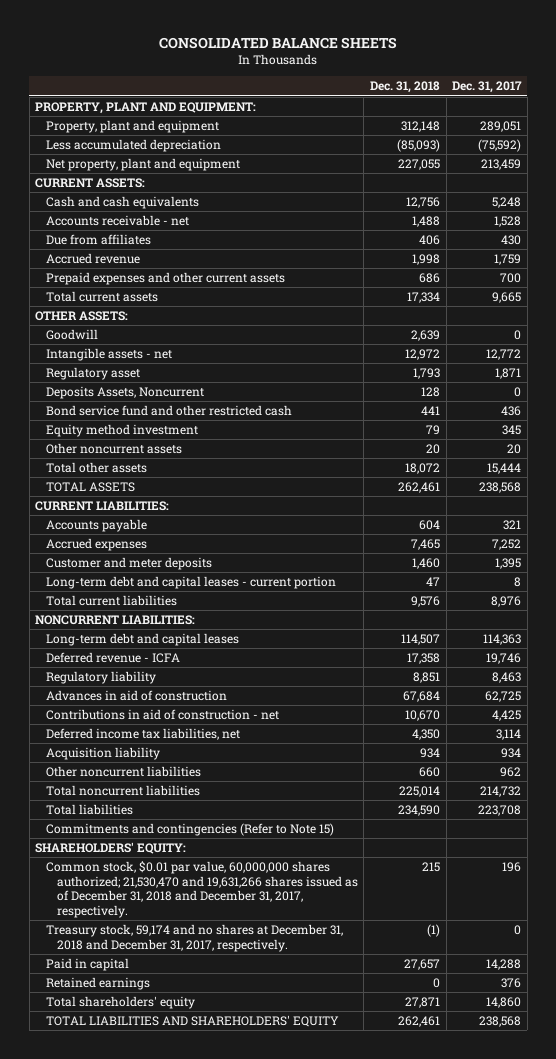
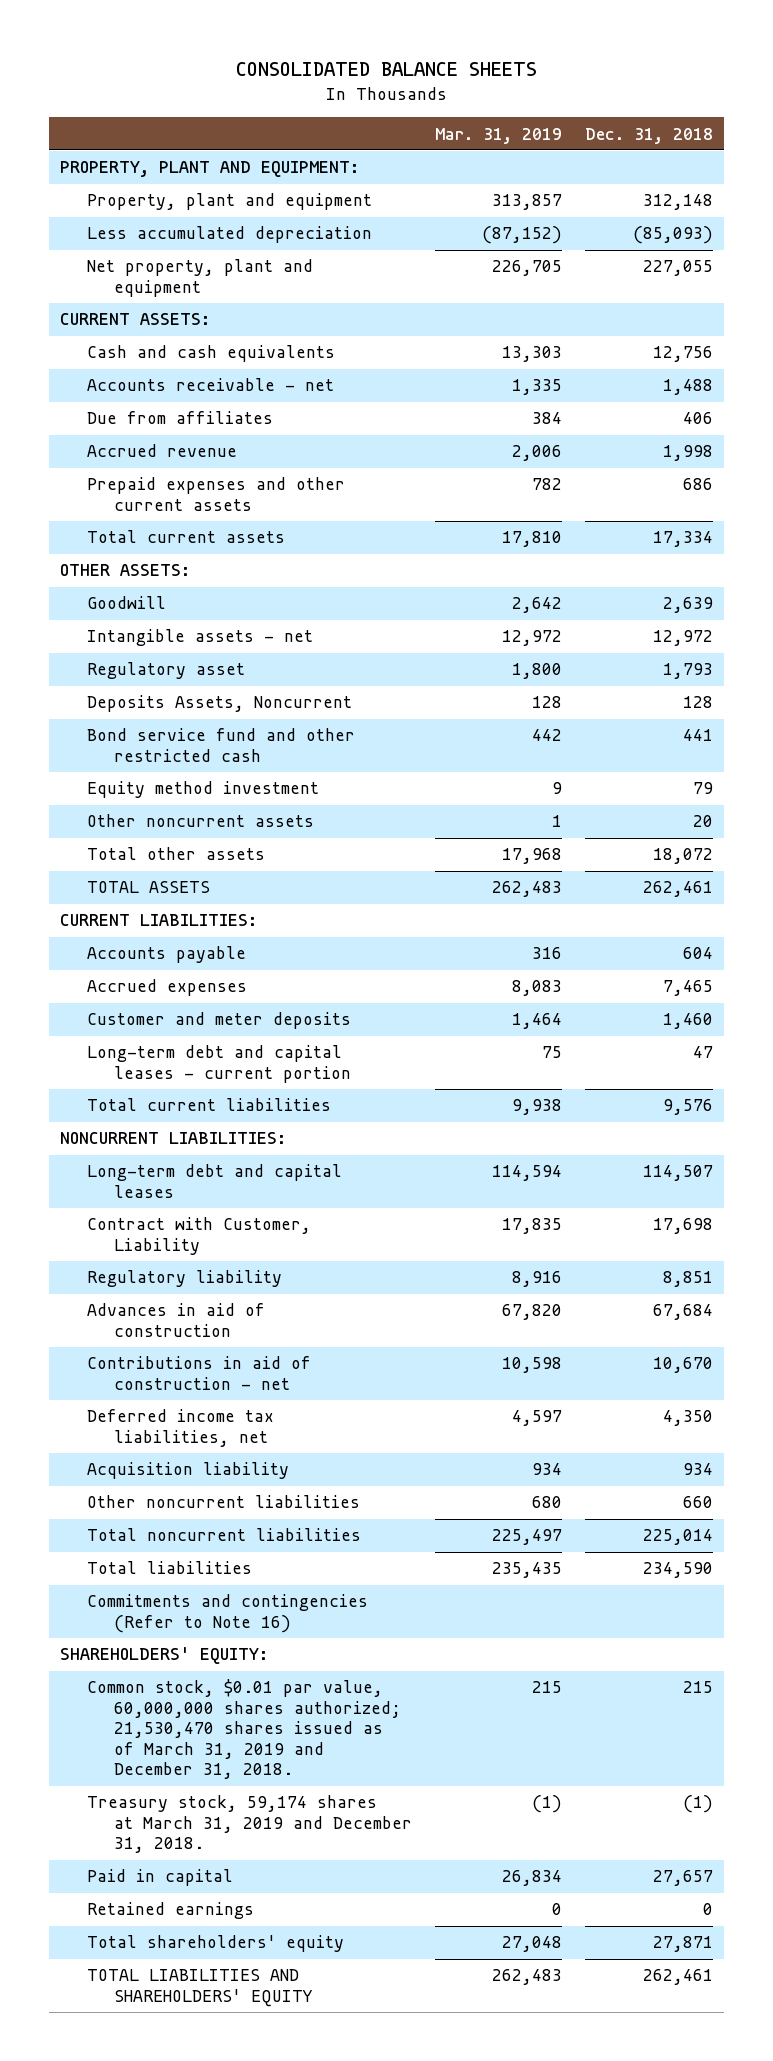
[452,81,523,94] Dec. 31, 2017 -> none
none -> [434,127,562,144] Mar. 31, 2019
[45,652,180,664] Deferred revenue - ICFA -> none
none -> [87,1217,312,1255] Contract with Customer, Liability
[45,823,334,837] Commitments and contingencies (Refer to Note 15) -> [87,1594,369,1633] Commitments and contingencies (Refer to Note 16)
[45,861,358,918] Common stock, $0.01 par value, 60,000,000 shares authorized; 21,530,470 and 19,631,266 shares issued as of December 31, 2018 and December 31, 2017, respectively. -> [87,1679,402,1780] Common stock, $0.01 par value, 60,000,000 shares authorized; 21,530,470 shares issued as of March 31, 2019 and December 31, 2018.
[45,924,343,952] Treasury stock, 59,174 and no shares at December 31, 2018 and December 31, 2017, respectively. -> [87,1795,413,1854] Treasury stock, 59,174 shares at March 31, 2019 and December 31, 2018.

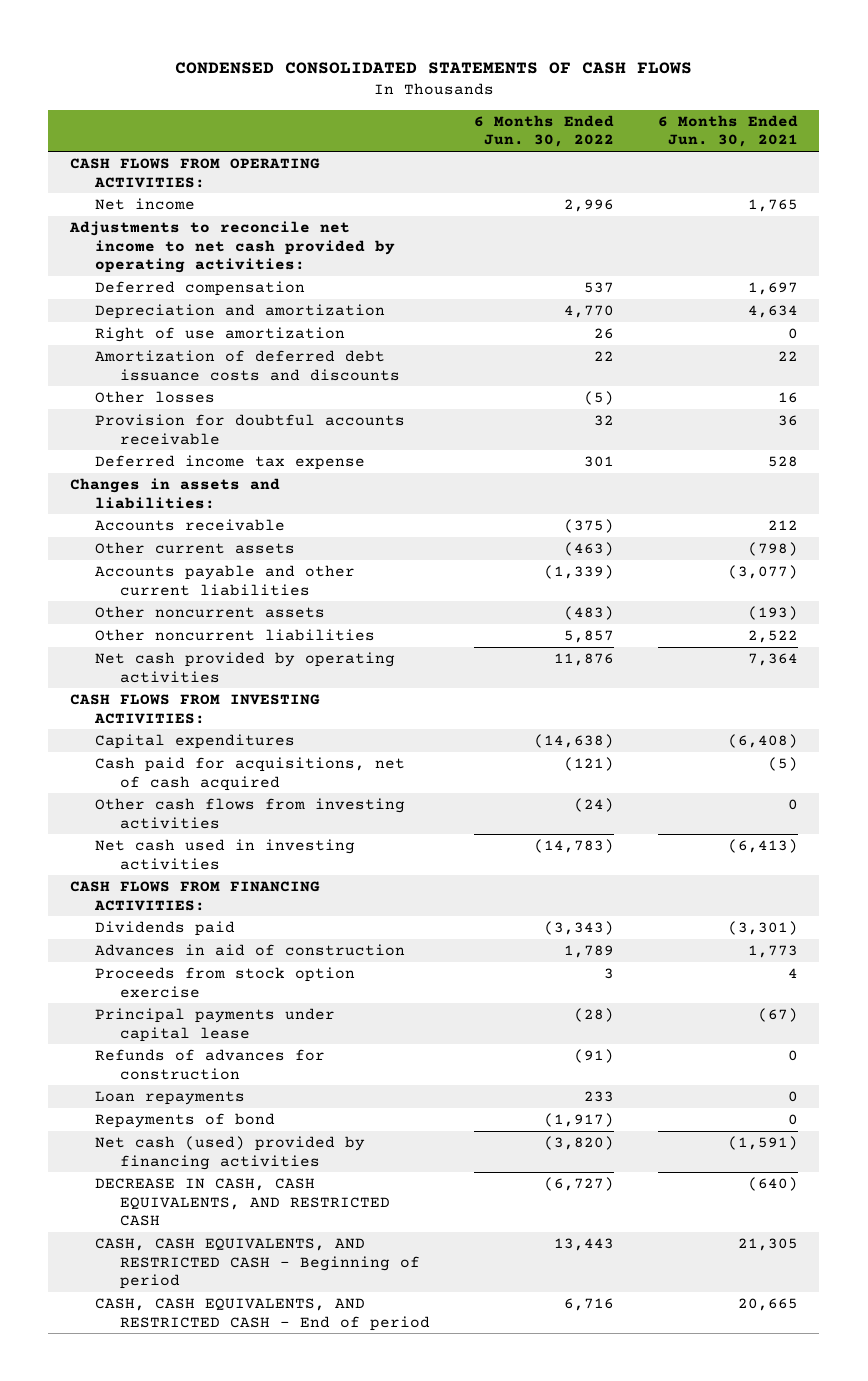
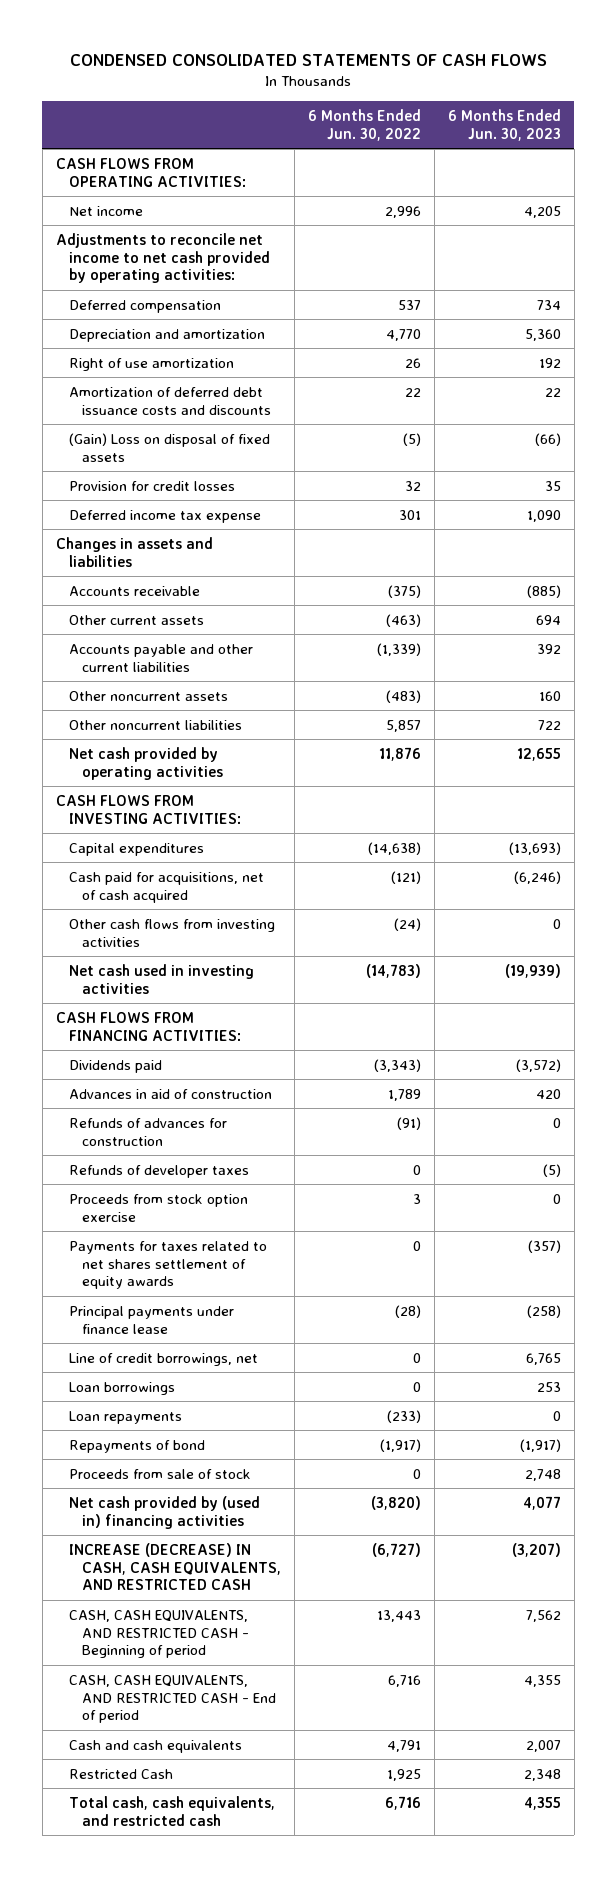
[657,114,798,148] 6 Months Ended Jun. 30, 2021 -> none
none -> [447,108,561,141] 6 Months Ended Jun. 30, 2023
[94,390,215,403] Other losses -> [69,432,271,462] (Gain) Loss on disposal of fixed assets
[94,413,405,445] Provision for doubtful accounts receivable -> [69,480,236,491] Provision for credit losses
[70,477,281,509] Changes in assets and liabilities: -> [55,536,213,567] Changes in assets and liabilities
[94,1007,335,1042] Principal payments under capital lease -> none
none -> [69,1164,250,1178] Refunds of developer taxes
[94,966,355,998] Proceeds from stock option exercise -> [69,1193,249,1222] Proceeds from stock option exercise
none -> [69,1240,268,1290] Payments for taxes related to net shares settlement of equity awards
none -> [69,1305,235,1334] Principal payments under finance lease
none -> [69,1352,259,1366] Line of credit borrowings, net
none -> [69,1381,176,1395] Loan borrowings
[583,1090,614,1102] 233 -> [387,1409,422,1423] (233)
none -> [69,1468,252,1479] Proceeds from sale of stock
[94,1135,365,1170] Net cash (used) provided by financing activities -> [69,1495,261,1529] Net cash provided by (used in) financing activities
[94,1177,390,1227] DECREASE IN CASH, CASH EQUIVALENTS, AND RESTRICTED CASH -> [69,1542,282,1591] INCREASE (DECREASE) IN CASH, CASH EQUIVALENTS, AND RESTRICTED CASH
none -> [69,1739,243,1753] Cash and cash equivalents
none -> [69,1768,174,1779] Restricted Cash
none -> [69,1795,276,1826] Total cash, cash equivalents, and restricted cash

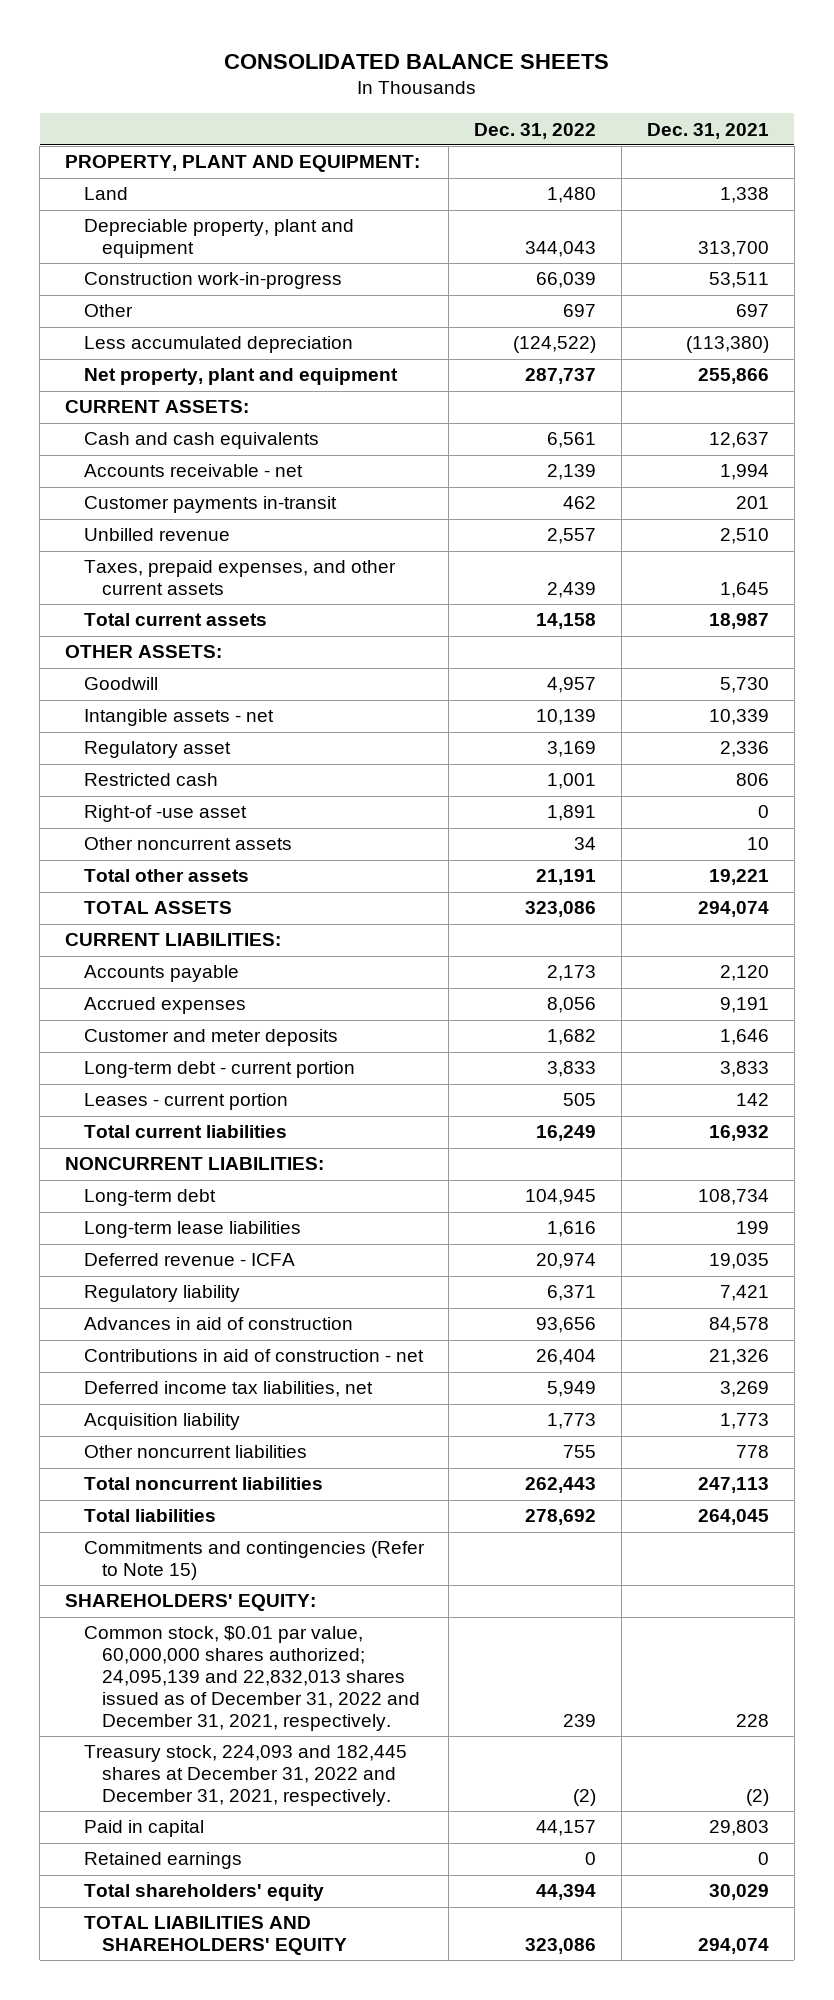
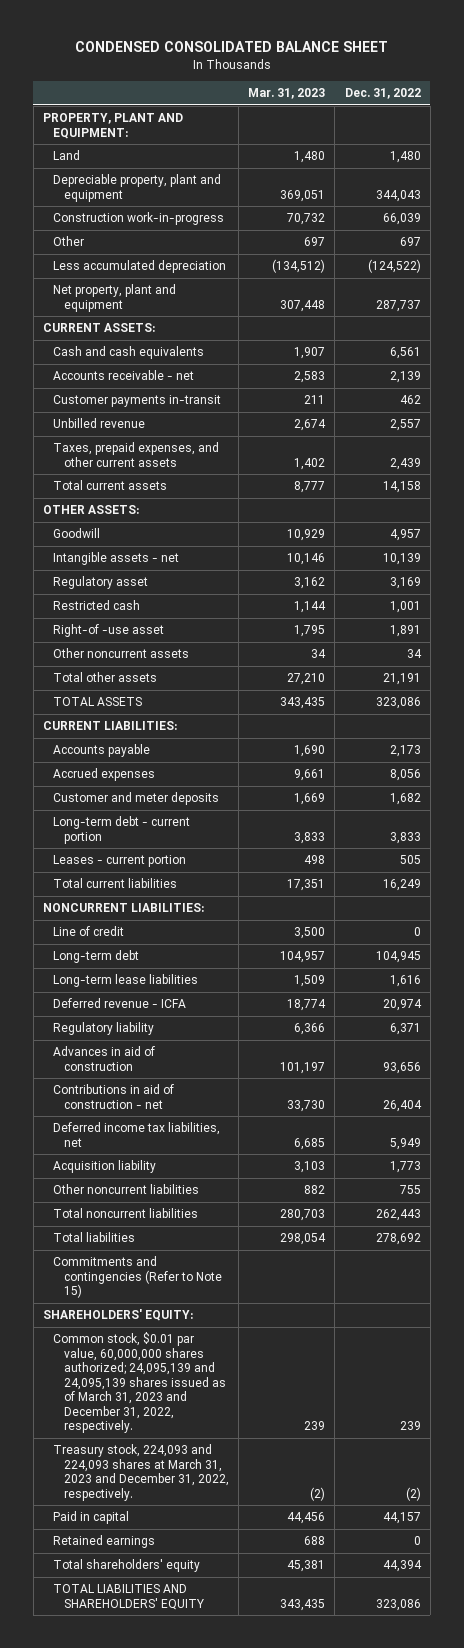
[223,53,609,69] CONSOLIDATED BALANCE SHEETS -> [74,41,388,53] CONDENSED CONSOLIDATED BALANCE SHEET
[646,122,769,139] Dec. 31, 2021 -> none
none -> [248,88,326,100] Mar. 31, 2023
none -> [53,926,125,937] Line of credit
[83,1626,421,1731] Common stock, $0.01 par value, 60,000,000 shares authorized; 24,095,139 and 22,832,013 shares issued as of December 31, 2022 and December 31, 2021, respectively. -> [53,1332,226,1434] Common stock, $0.01 par value, 60,000,000 shares authorized; 24,095,139 and 24,095,139 shares issued as of March 31, 2023 and December 31, 2022, respectively.
[83,1745,407,1807] Treasury stock, 224,093 and 182,445 shares at December 31, 2022 and December 31, 2021, respectively. -> [53,1444,229,1501] Treasury stock, 224,093 and 224,093 shares at March 31, 2023 and December 31, 2022, respectively.

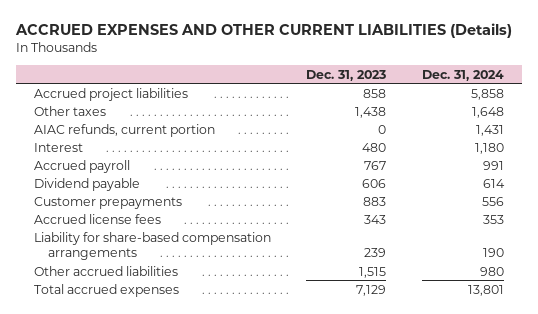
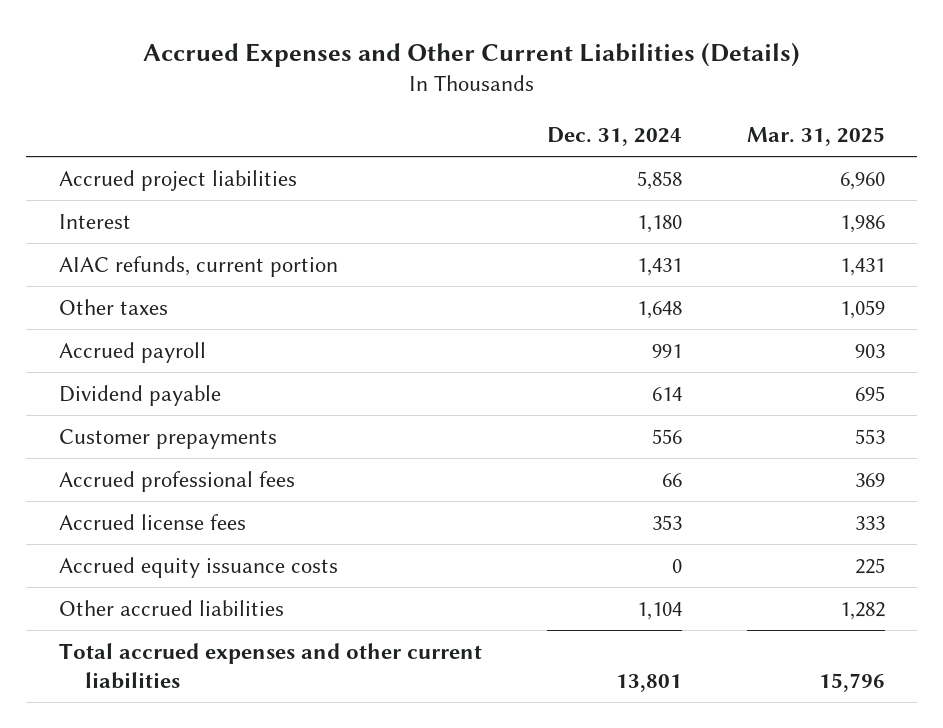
[14,23,512,39] ACCRUED EXPENSES AND OTHER CURRENT LIABILITIES (Details) -> [142,41,800,67] Accrued Expenses and Other Current Liabilities (Details)
[306,69,387,81] Dec. 31, 2023 -> none
none -> [746,127,885,147] Mar. 31, 2025
[33,123,215,137] AIAC refunds, current portion -> [58,255,338,277] AIAC refunds, current portion
[33,105,106,116] Other taxes -> [58,298,168,315] Other taxes
none -> [58,470,295,492] Accrued professional fees
[33,231,271,260] Liability for share-based compensation arrangements -> none
none -> [58,556,338,578] Accrued equity issuance costs
[480,266,505,276] 980 -> [636,601,682,620] 1,104
[33,283,179,297] Total accrued expenses -> [58,642,482,689] Total accrued expenses and other current liabilities

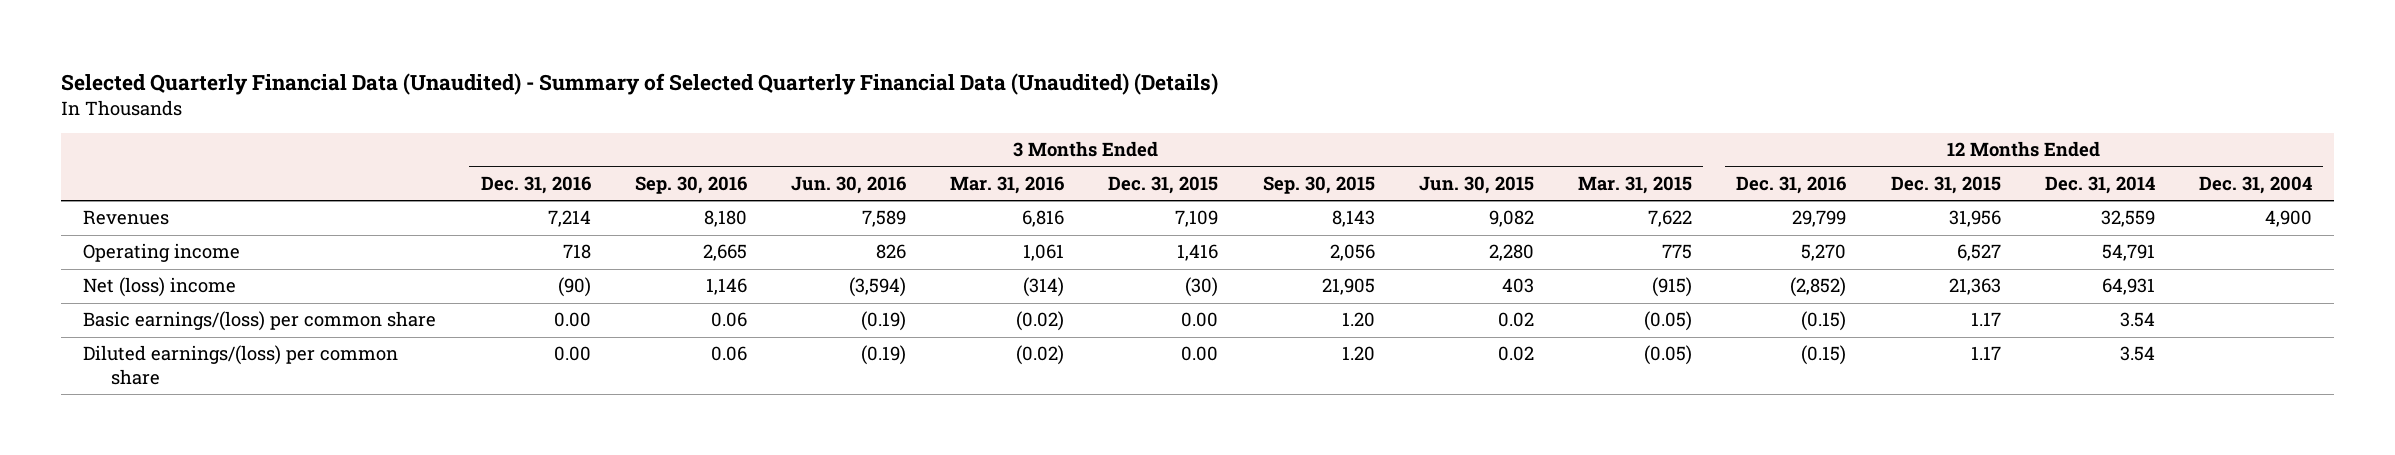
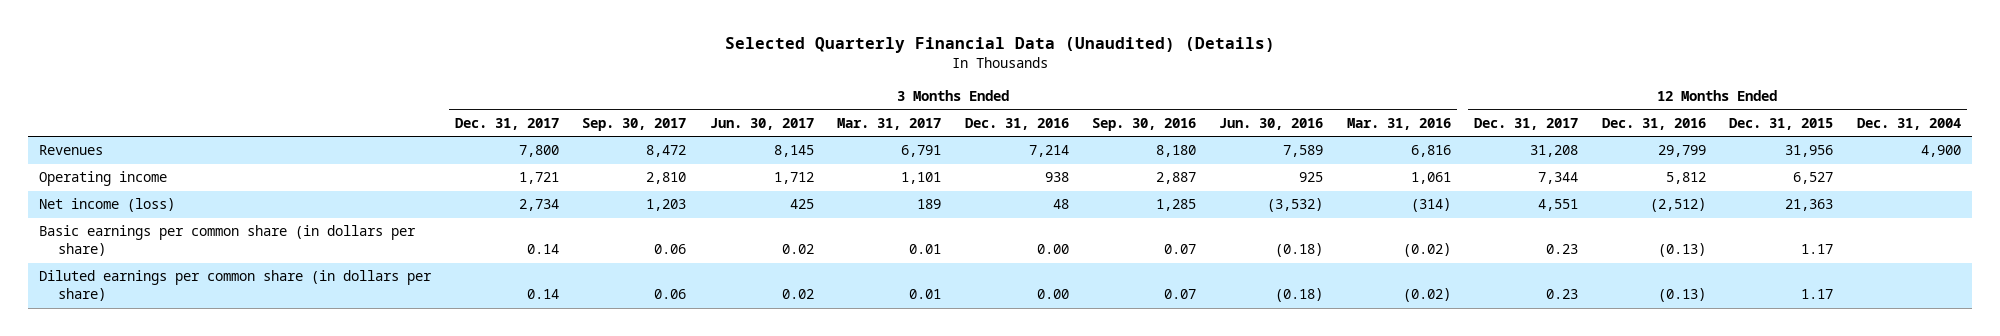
[61,72,1219,95] Selected Quarterly Financial Data (Unaudited) - Summary of Selected Quarterly Financial Data (Unaudited) (Details) -> [725,37,1276,54] Selected Quarterly Financial Data (Unaudited) (Details)
[1108,176,1219,195] Dec. 31, 2015 -> none
[1262,176,1375,195] Sep. 30, 2015 -> none
[1418,176,1534,195] Jun. 30, 2015 -> none
[1578,176,1693,195] Mar. 31, 2015 -> none
[2044,176,2155,195] Dec. 31, 2014 -> none
none -> [454,117,559,130] Dec. 31, 2017
none -> [582,117,687,131] Sep. 30, 2017
none -> [709,117,814,130] Jun. 30, 2017
none -> [837,117,942,130] Mar. 31, 2017
none -> [1474,117,1579,130] Dec. 31, 2017
[562,244,591,260] 718 -> [1044,172,1069,183] 938
[702,244,747,262] 2,665 -> [1156,172,1197,185] 2,887
[875,244,906,260] 826 -> [1299,172,1324,183] 925
[1801,244,1847,262] 5,270 -> [1665,172,1706,185] 5,812
[83,277,237,298] Net (loss) income -> [39,198,176,213] Net income (loss)
[557,277,591,298] (90) -> [1052,199,1069,210] 48
[705,278,747,296] 1,146 -> [1156,199,1197,212] 1,285
[848,277,906,298] (3,594) -> [1267,198,1324,213] (3,532)
[1790,277,1847,298] (2,852) -> [1649,198,1706,213] (2,512)
[83,311,437,332] Basic earnings/(loss) per common share -> [39,225,417,257] Basic earnings per common share (in dollars per share)
[710,312,747,328] 0.06 -> [1164,244,1197,255] 0.07
[860,311,906,332] (0.19) -> [1275,243,1324,258] (0.18)
[1801,311,1847,332] (0.15) -> [1657,243,1706,258] (0.13)
[83,345,399,385] Diluted earnings/(loss) per common share -> [39,270,433,302] Diluted earnings per common share (in dollars per share)
[710,346,747,362] 0.06 -> [1164,289,1197,300] 0.07
[860,345,906,366] (0.19) -> [1275,288,1324,303] (0.18)
[1801,345,1847,366] (0.15) -> [1657,288,1706,303] (0.13)

